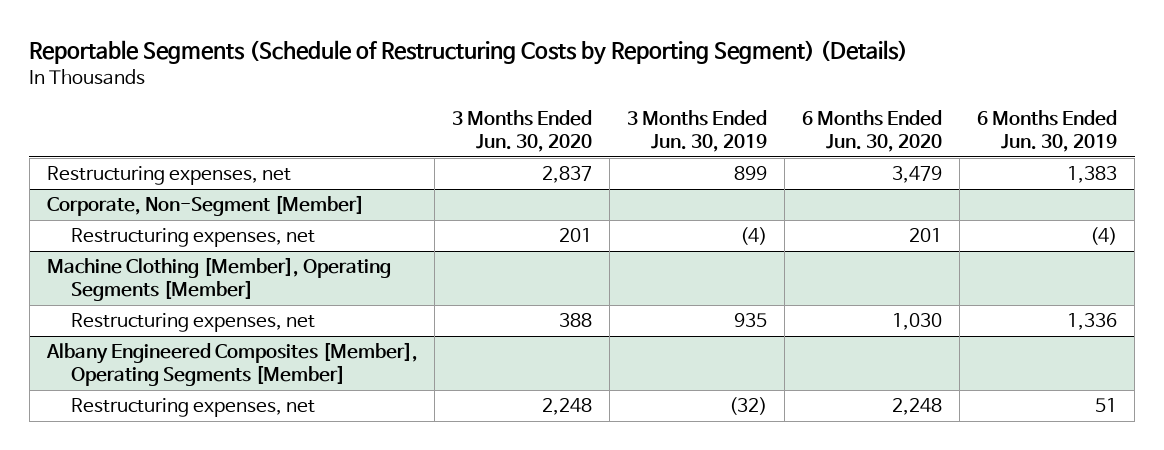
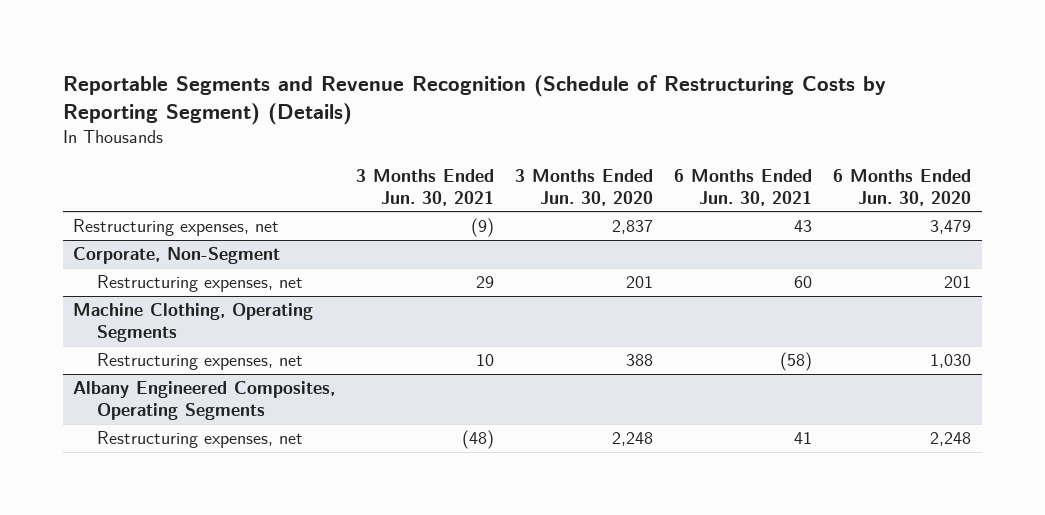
[29,40,909,66] Reportable Segments (Schedule of Restructuring Costs by Reporting Segment) (Details) -> [62,74,886,125] Reportable Segments and Revenue Recognition (Schedule of Restructuring Costs by Reporting Segment) (Details)
[627,109,768,152] 3 Months Ended Jun. 30, 2019 -> none
[977,109,1118,152] 6 Months Ended Jun. 30, 2019 -> none
none -> [356,168,495,206] 3 Months Ended Jun. 30, 2021
none -> [674,168,813,206] 6 Months Ended Jun. 30, 2021
[46,195,364,217] Corporate, Non-Segment [Member] -> [73,247,281,265] Corporate, Non-Segment
[46,257,391,302] Machine Clothing [Member], Operating Segments [Member] -> [73,303,314,343] Machine Clothing, Operating Segments
[45,342,418,387] Albany Engineered Composites [Member], Operating Segments [Member] -> [73,381,336,421] Albany Engineered Composites, Operating Segments

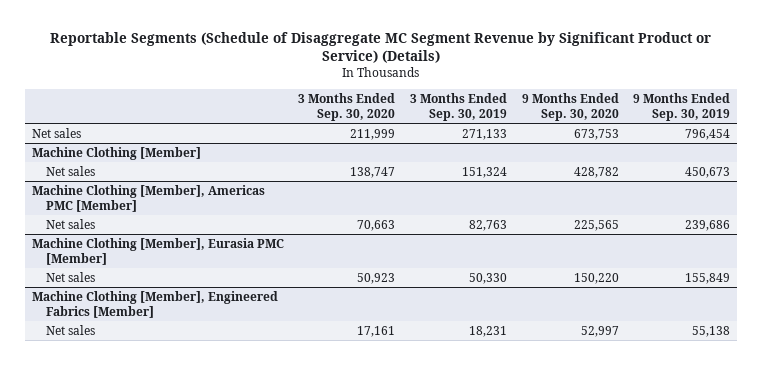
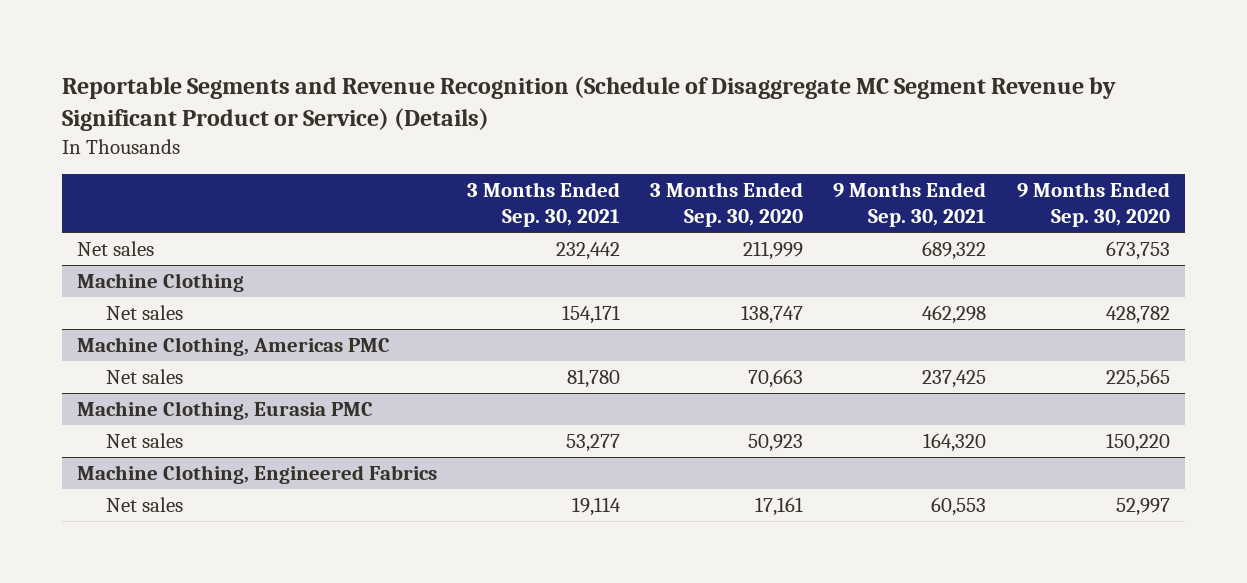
[50,31,712,64] Reportable Segments (Schedule of Disaggregate MC Segment Revenue by Significant Product or Service) (Details) -> [62,76,1117,132] Reportable Segments and Revenue Recognition (Schedule of Disaggregate MC Segment Revenue by Significant Product or Service) (Details)
[410,92,508,122] 3 Months Ended Sep. 30, 2019 -> none
[633,92,731,122] 9 Months Ended Sep. 30, 2019 -> none
none -> [467,182,621,228] 3 Months Ended Sep. 30, 2021
none -> [833,182,987,228] 9 Months Ended Sep. 30, 2021
[31,146,201,160] Machine Clothing [Member] -> [77,273,245,293] Machine Clothing
[31,184,265,212] Machine Clothing [Member], Americas PMC [Member] -> [77,337,391,357] Machine Clothing, Americas PMC
[31,237,284,265] Machine Clothing [Member], Eurasia PMC [Member] -> [77,401,374,421] Machine Clothing, Eurasia PMC
[31,290,278,318] Machine Clothing [Member], Engineered Fabrics [Member] -> [77,465,438,485] Machine Clothing, Engineered Fabrics

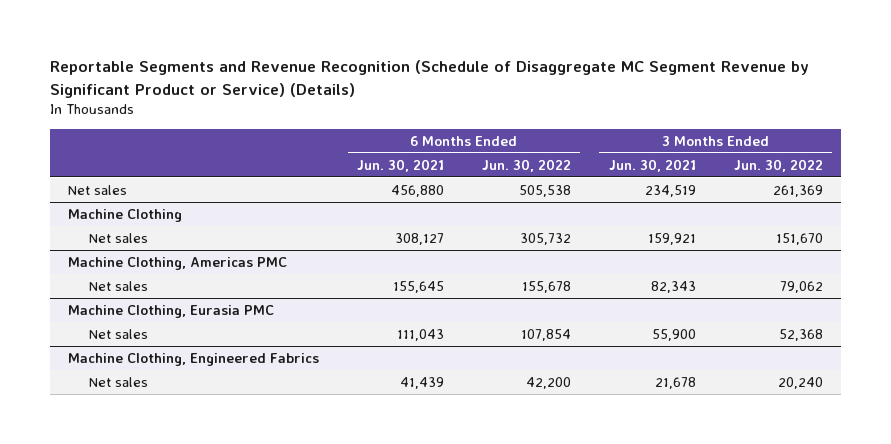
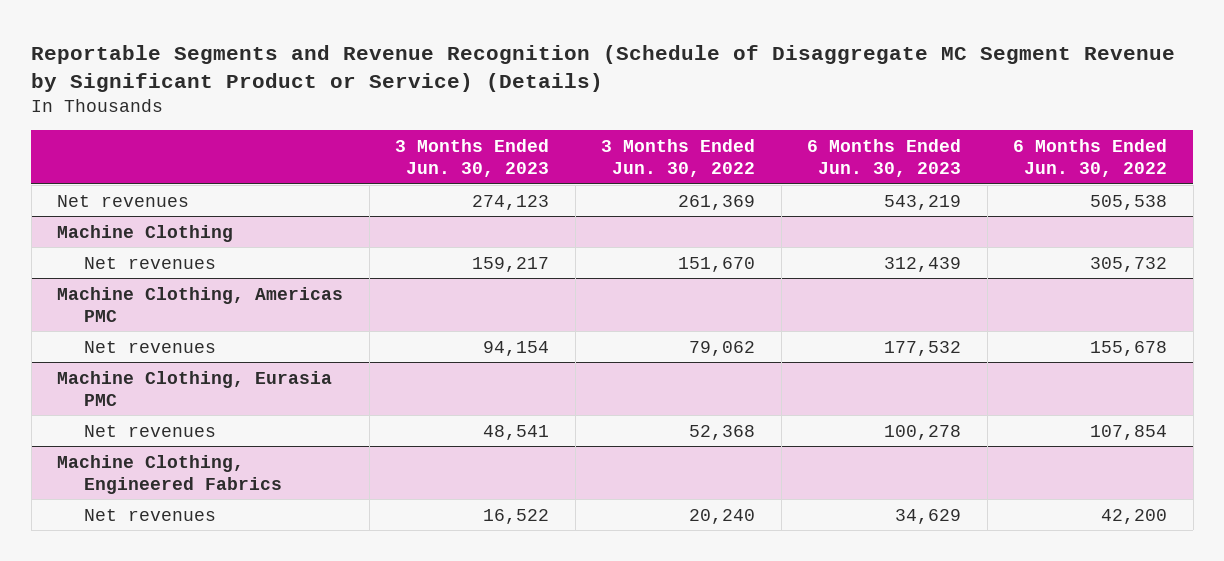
[357,158,445,172] Jun. 30, 2021 -> none
[608,158,696,172] Jun. 30, 2021 -> none
none -> [395,139,550,178] 3 Months Ended Jun. 30, 2023
none -> [807,139,962,178] 6 Months Ended Jun. 30, 2023
[68,185,128,196] Net sales -> [57,194,190,207] Net revenues
[88,233,148,244] Net sales -> [84,256,217,269] Net revenues
[88,281,148,292] Net sales -> [84,340,217,353] Net revenues
[88,329,148,340] Net sales -> [84,424,217,437] Net revenues
[88,377,148,388] Net sales -> [84,508,217,521] Net revenues

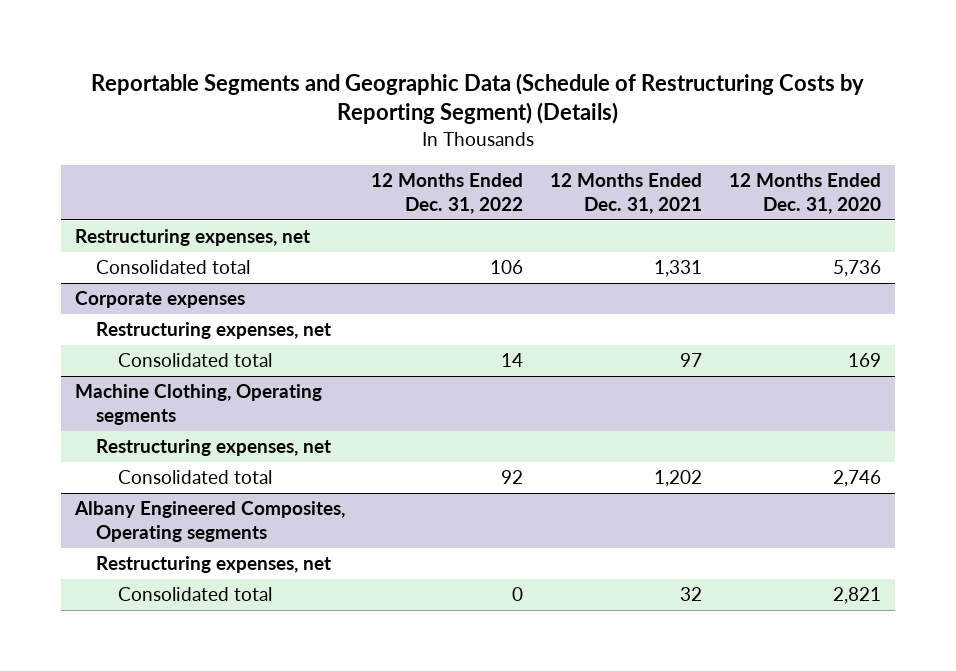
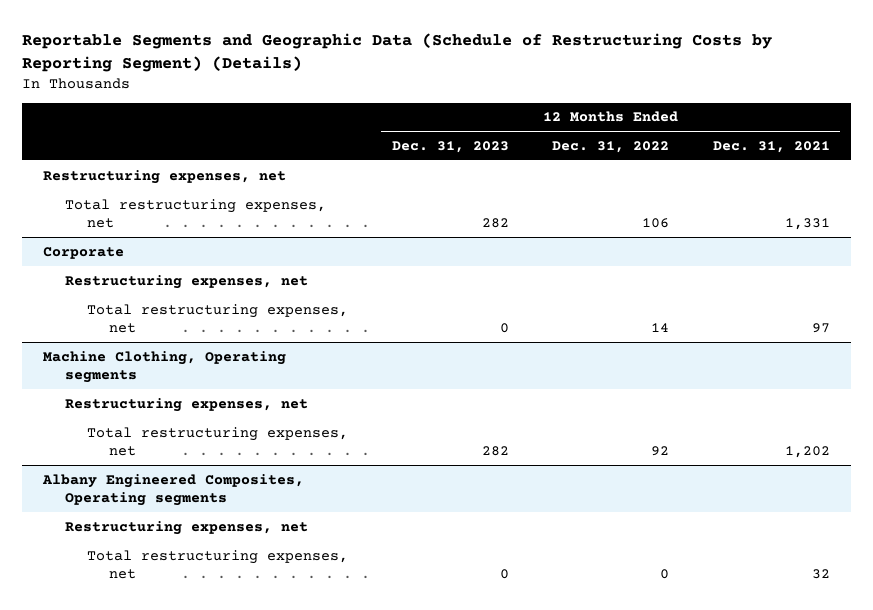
[729,173,882,215] 12 Months Ended Dec. 31, 2020 -> none
none -> [391,140,509,153] Dec. 31, 2023
[96,260,251,275] Consolidated total -> [65,198,327,229] Total restructuring expenses, net
[74,291,245,309] Corporate expenses -> [43,246,125,259] Corporate
[117,353,272,368] Consolidated total -> [87,303,349,334] Total restructuring expenses, net
[117,470,272,485] Consolidated total -> [87,426,349,457] Total restructuring expenses, net
[117,587,272,602] Consolidated total -> [87,549,349,580] Total restructuring expenses, net

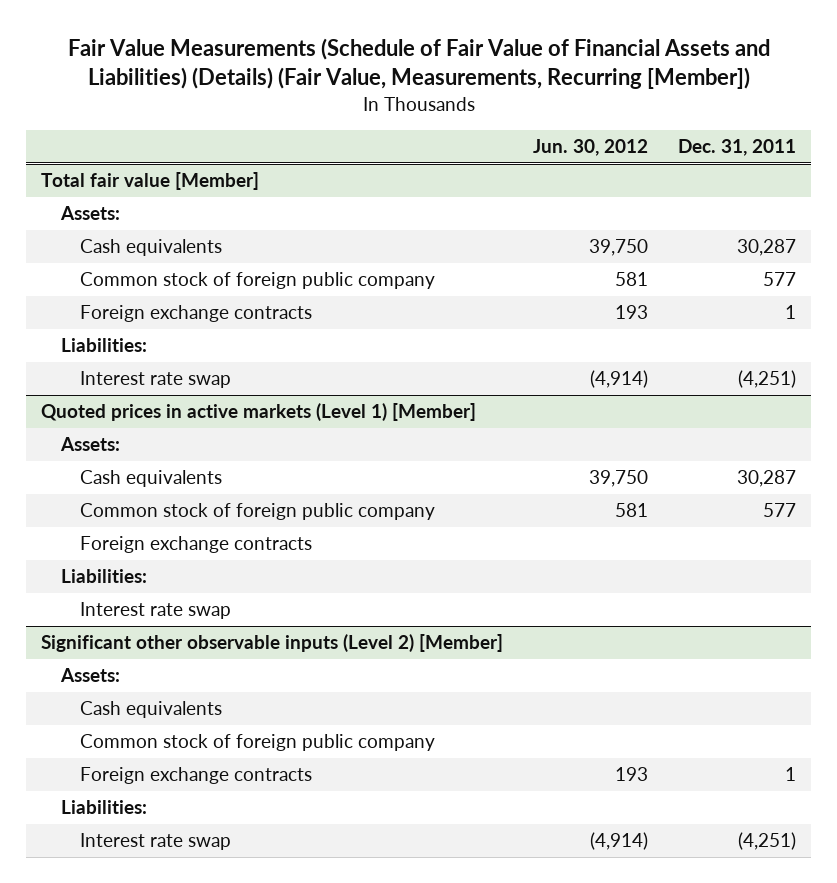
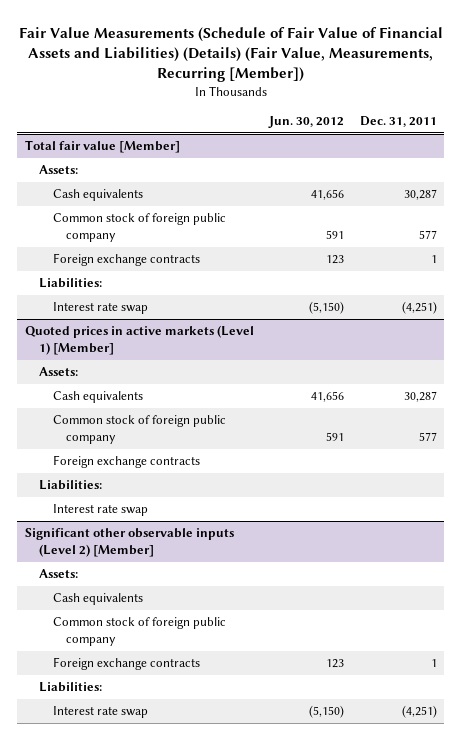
[589,239,649,257] 39,750 -> [311,189,345,201] 41,656
[615,272,649,287] 581 -> [326,230,345,240] 591
[615,305,649,320] 193 -> [326,255,345,265] 123
[590,370,649,389] (4,914) -> [309,301,345,315] (5,150)
[589,470,649,488] 39,750 -> [311,391,345,403] 41,656
[615,503,649,518] 581 -> [326,432,345,442] 591
[615,767,649,782] 193 -> [326,659,345,669] 123
[590,832,649,851] (4,914) -> [309,705,345,719] (5,150)

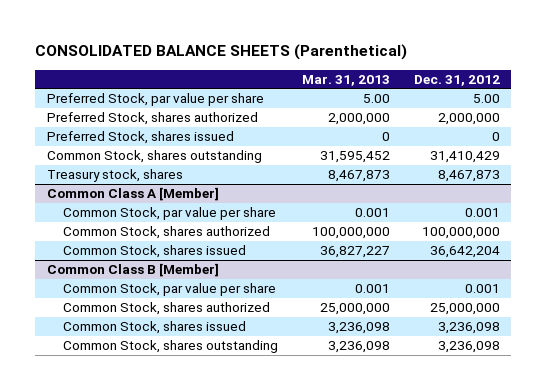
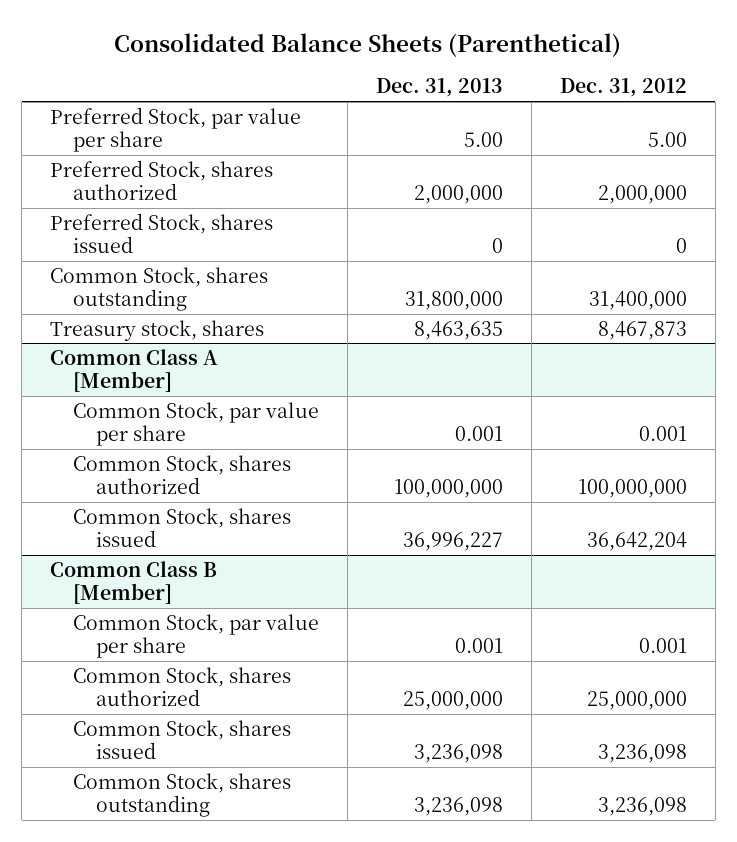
[35,44,408,61] CONSOLIDATED BALANCE SHEETS (Parenthetical) -> [114,33,622,58] Consolidated Balance Sheets (Parenthetical)
[301,74,390,86] Mar. 31, 2013 -> none
none -> [375,78,503,98] Dec. 31, 2013
[429,151,500,164] 31,410,429 -> [588,291,687,311] 31,400,000

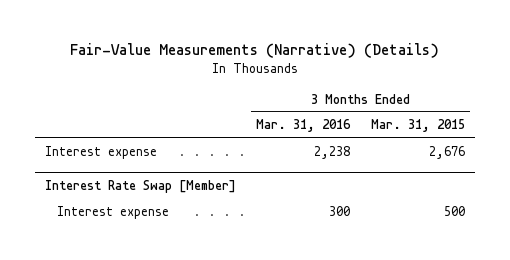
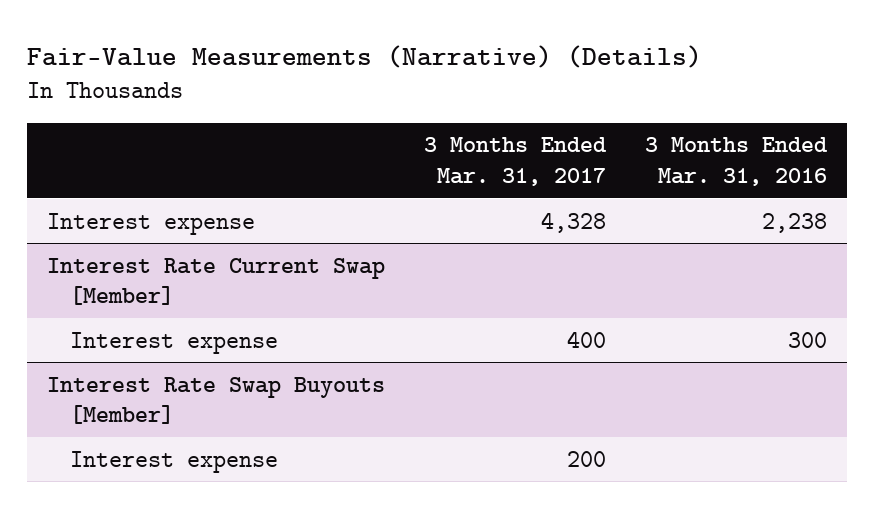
[370,119,465,133] Mar. 31, 2015 -> none
none -> [423,137,607,186] 3 Months Ended Mar. 31, 2017
[44,180,236,194] Interest Rate Swap [Member] -> [46,257,385,306] Interest Rate Current Swap [Member]
none -> [46,376,385,425] Interest Rate Swap Buyouts [Member]
none -> [70,450,279,473] Interest expense

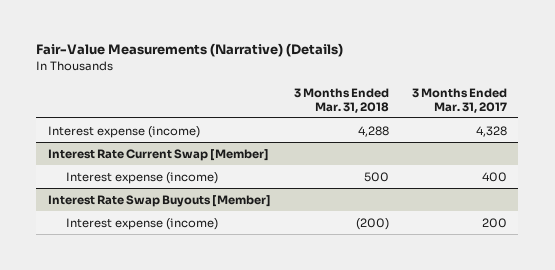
[644,137,828,186] 3 Months Ended Mar. 31, 2016 -> none
none -> [293,87,389,113] 3 Months Ended Mar. 31, 2018
[46,212,255,235] Interest expense -> [47,125,200,138] Interest expense (income)
[70,331,279,354] Interest expense -> [65,171,218,184] Interest expense (income)
[70,450,279,473] Interest expense -> [65,217,218,230] Interest expense (income)

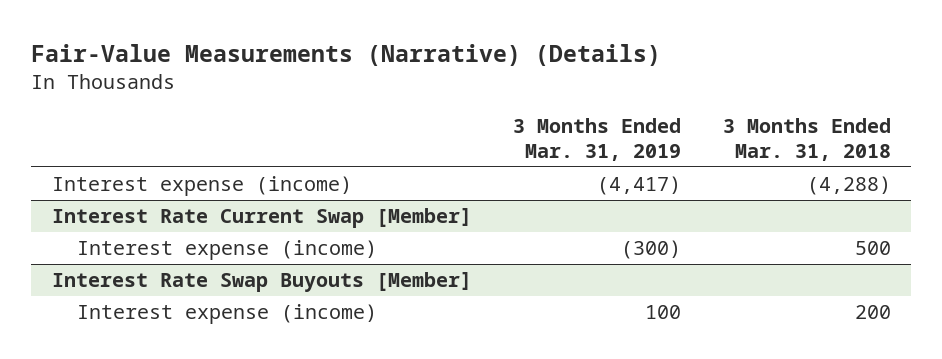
[411,87,507,113] 3 Months Ended Mar. 31, 2017 -> none
none -> [513,117,682,161] 3 Months Ended Mar. 31, 2019
[357,125,389,137] 4,288 -> [806,176,891,196] (4,288)
[355,217,389,230] (200) -> [854,305,891,320] 200

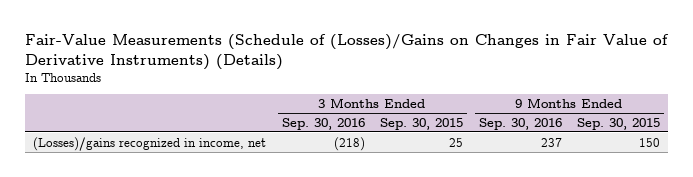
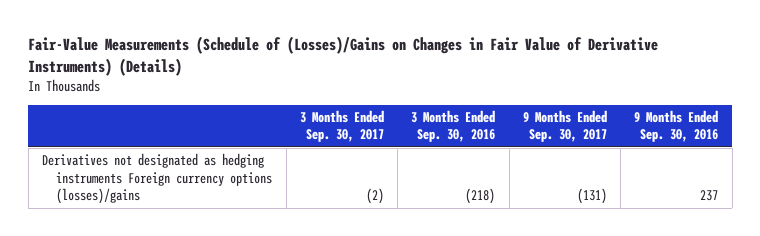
[380,117,464,130] Sep. 30, 2015 -> none
[577,117,661,130] Sep. 30, 2015 -> none
none -> [299,109,384,143] 3 Months Ended Sep. 30, 2017
none -> [522,109,607,143] 9 Months Ended Sep. 30, 2017
[33,136,267,151] (Losses)/gains recognized in income, net -> [41,153,273,205] Derivatives not designated as hedging instruments Foreign currency options (losses)/gains

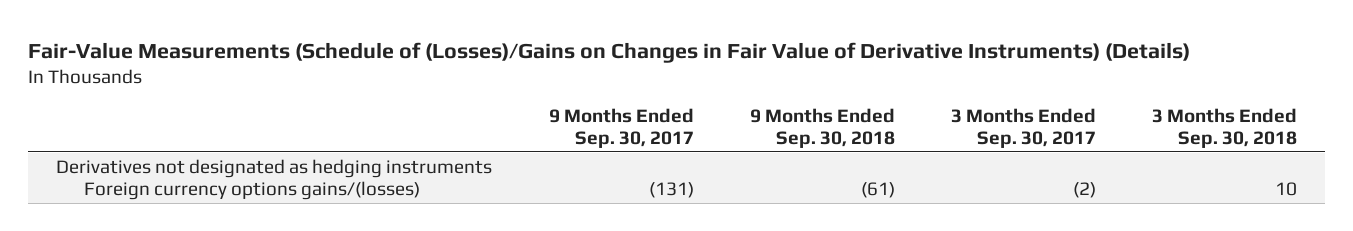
[411,109,496,143] 3 Months Ended Sep. 30, 2016 -> none
[634,109,719,143] 9 Months Ended Sep. 30, 2016 -> none
none -> [749,107,895,149] 9 Months Ended Sep. 30, 2018
none -> [1152,107,1298,149] 3 Months Ended Sep. 30, 2018
[41,153,273,205] Derivatives not designated as hedging instruments Foreign currency options (losses)/gains -> [56,158,493,201] Derivatives not designated as hedging instruments Foreign currency options gains/(losses)

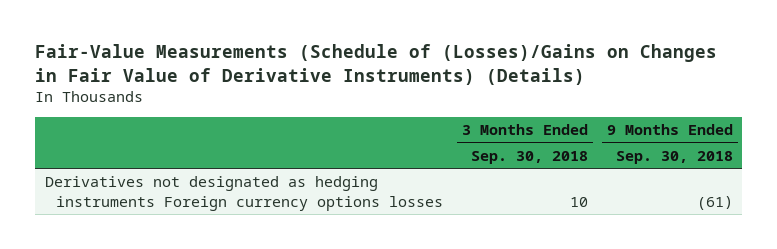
[548,107,694,149] 9 Months Ended Sep. 30, 2017 -> none
[950,107,1096,149] 3 Months Ended Sep. 30, 2017 -> none
[56,158,493,201] Derivatives not designated as hedging instruments Foreign currency options gains/(losses) -> [44,176,444,211] Derivatives not designated as hedging instruments Foreign currency options losses

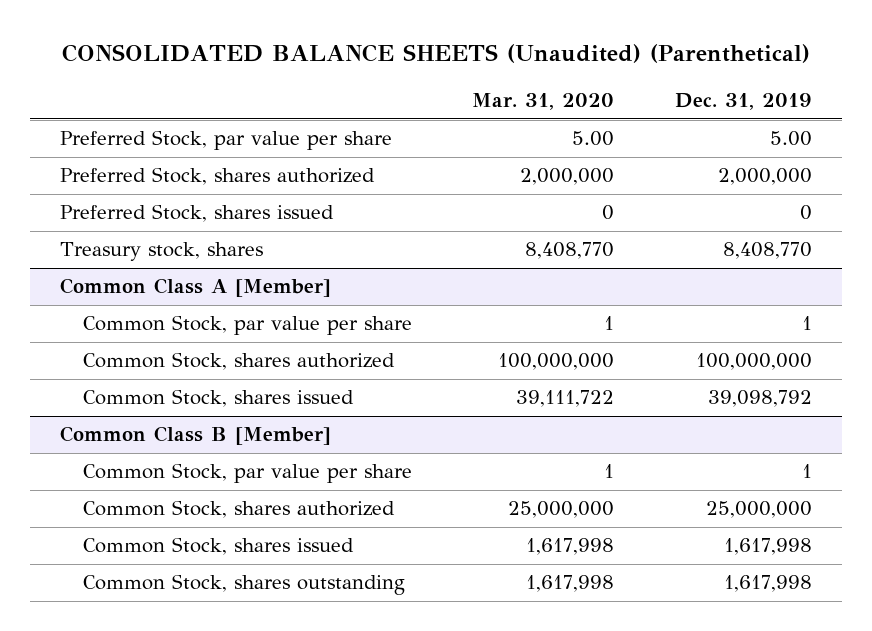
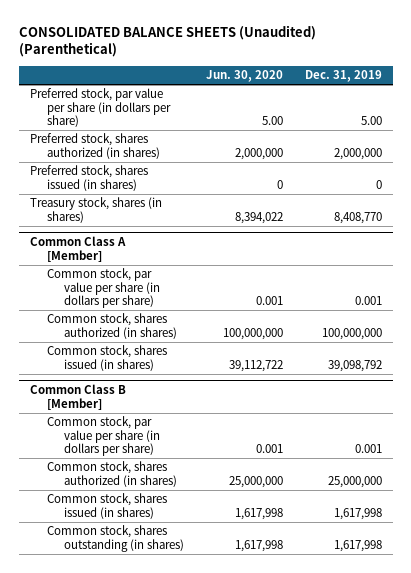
[472,93,615,111] Mar. 31, 2020 -> none
none -> [205,70,283,83] Jun. 30, 2020
[60,130,393,151] Preferred Stock, par value per share -> [29,88,171,128] Preferred stock, par value per share (in dollars per share)
[60,167,376,186] Preferred Stock, shares authorized -> [29,133,160,159] Preferred stock, shares authorized (in shares)
[60,204,335,223] Preferred Stock, shares issued -> [29,165,148,191] Preferred stock, shares issued (in shares)
[60,242,264,262] Treasury stock, shares -> [29,197,162,223] Treasury stock, shares (in shares)
[82,315,412,336] Common Stock, par value per share -> [46,268,160,309] Common stock, par value per share (in dollars per share)
[801,316,812,331] 1 -> [354,296,382,306] 0.001
[82,352,395,371] Common Stock, shares authorized -> [46,313,177,339] Common stock, shares authorized (in shares)
[82,389,354,408] Common Stock, shares issued -> [46,345,167,371] Common stock, shares issued (in shares)
[82,463,412,484] Common Stock, par value per share -> [46,416,160,457] Common stock, par value per share (in dollars per share)
[801,464,812,479] 1 -> [354,444,382,454] 0.001
[82,500,395,519] Common Stock, shares authorized -> [46,461,177,487] Common stock, shares authorized (in shares)
[82,537,354,556] Common Stock, shares issued -> [46,493,167,519] Common stock, shares issued (in shares)
[82,574,405,596] Common Stock, shares outstanding -> [46,525,184,552] Common stock, shares outstanding (in shares)

